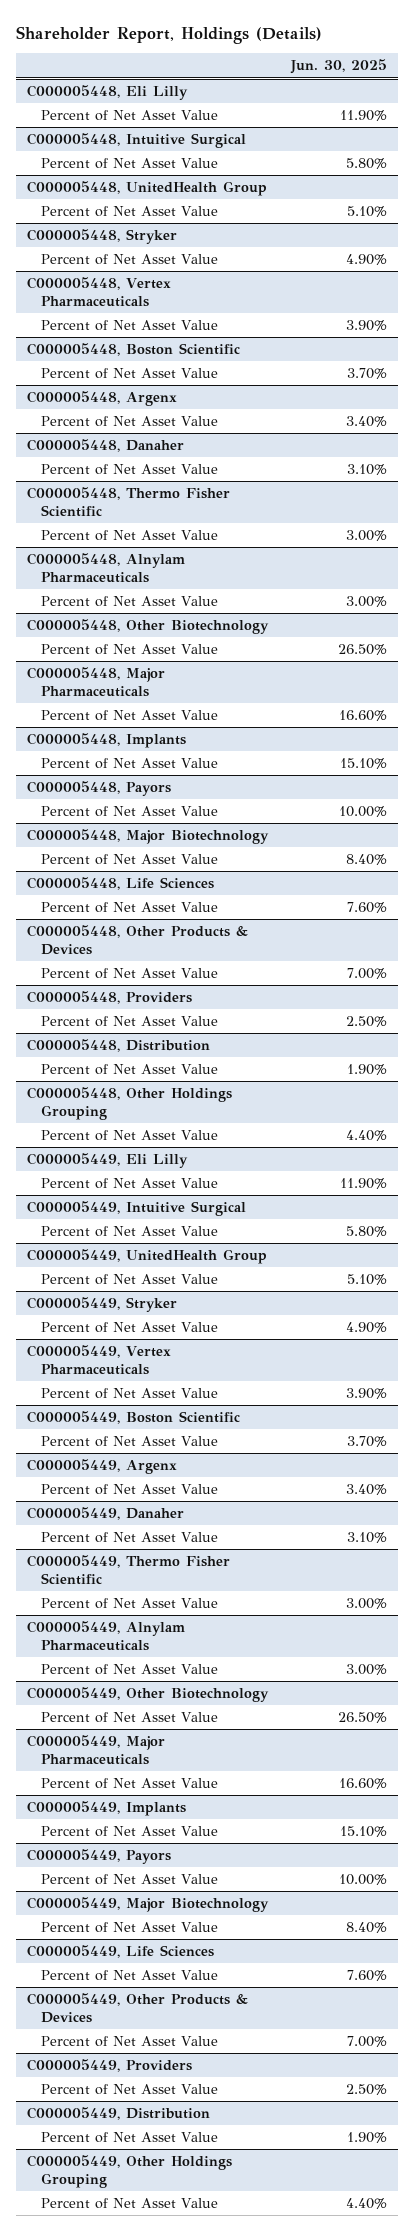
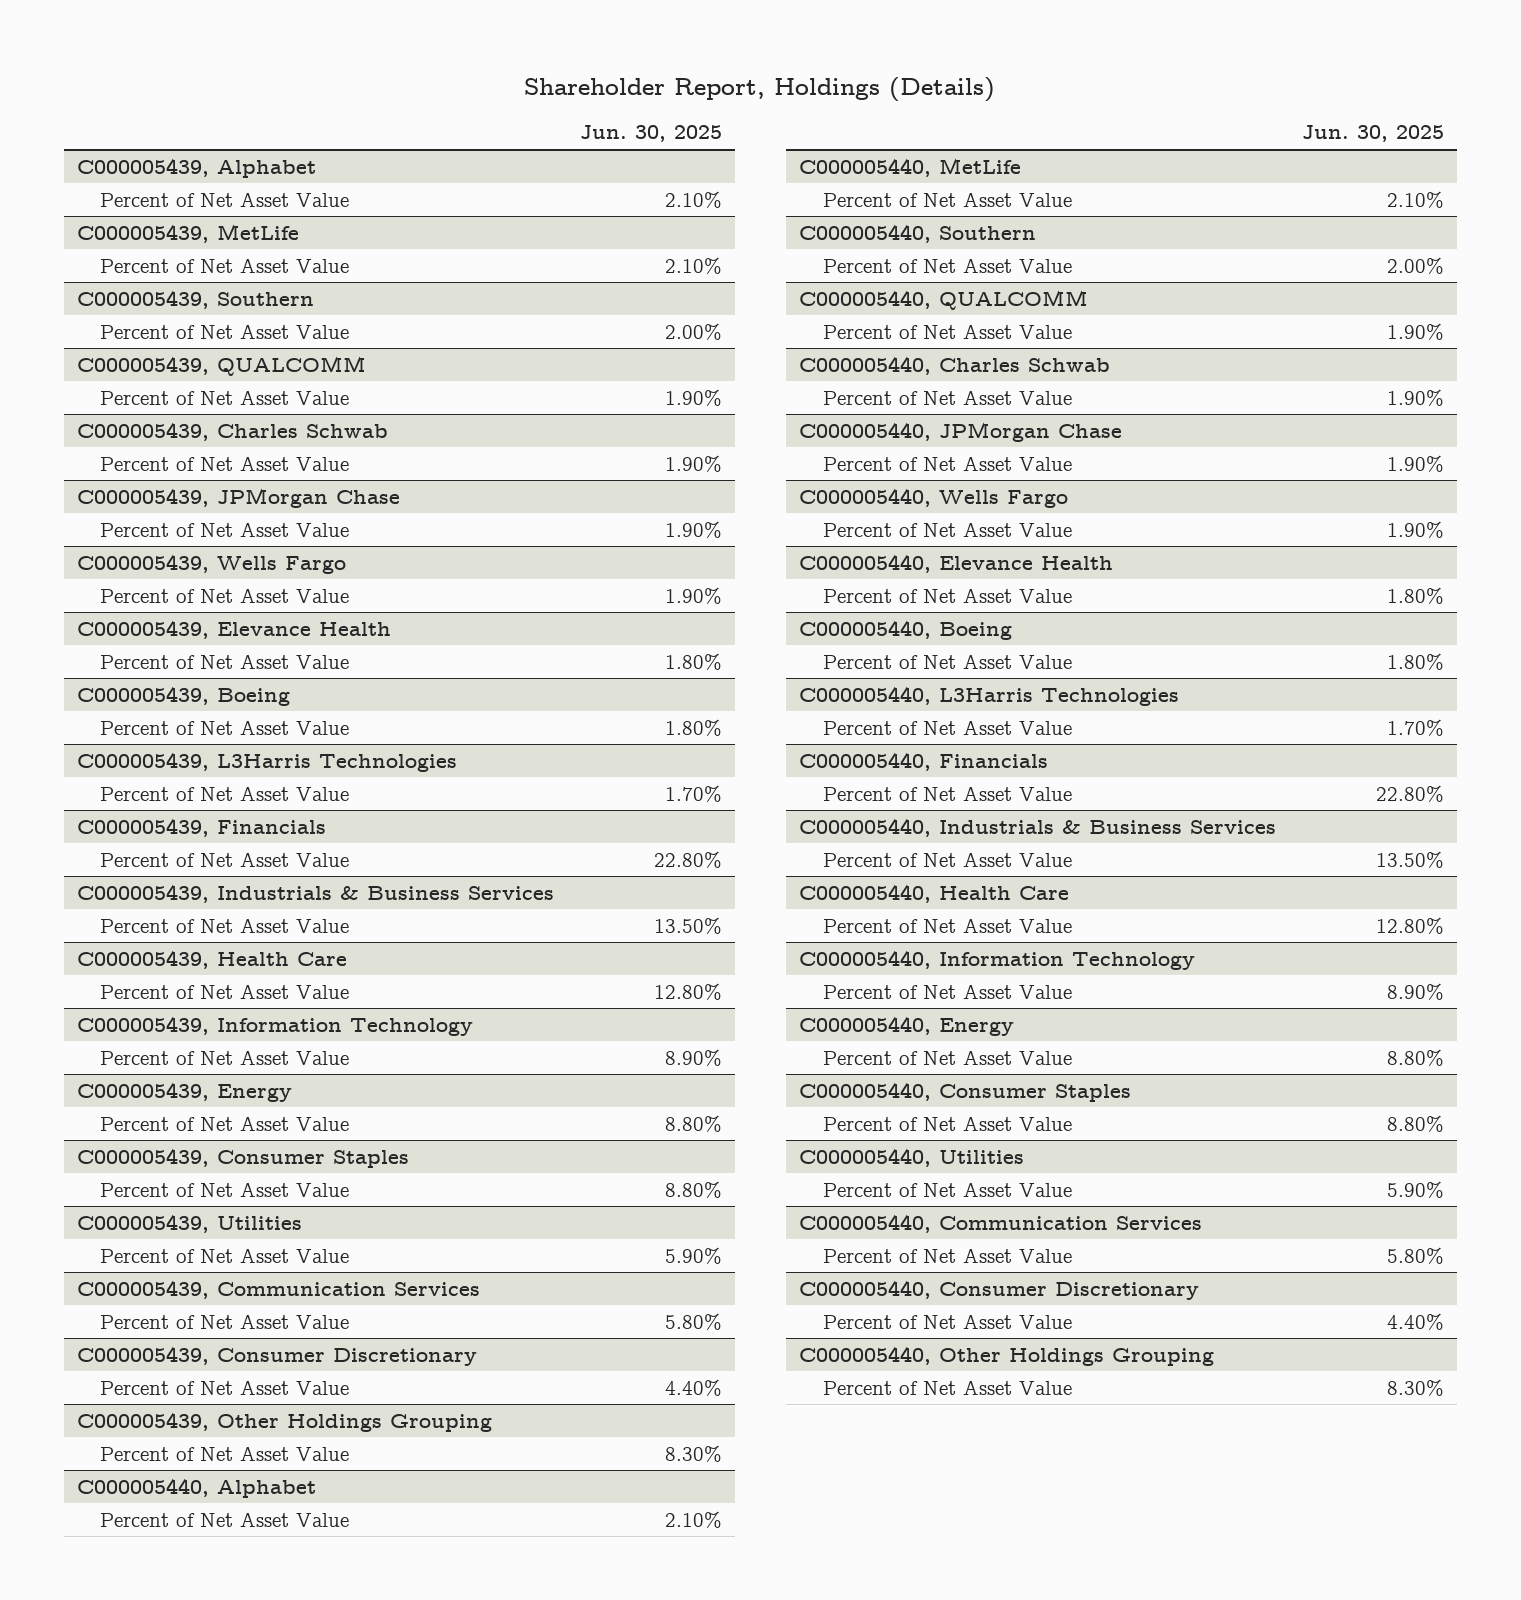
[27,85,189,101] C000005448, Eli Lilly -> none
[27,133,247,149] C000005448, Intuitive Surgical -> none
[27,181,268,197] C000005448, UnitedHealth Group -> none
[27,229,178,245] C000005448, Stryker -> none
[40,254,218,266] Percent of Net Asset Value -> none
[27,277,172,308] C000005448, Vertex Pharmaceuticals -> none
[40,320,218,332] Percent of Net Asset Value -> none
[27,343,241,357] C000005448, Boston Scientific -> none
[40,368,218,380] Percent of Net Asset Value -> none
[27,391,178,407] C000005448, Argenx -> none
[40,416,218,428] Percent of Net Asset Value -> none
[27,439,185,453] C000005448, Danaher -> none
[40,464,218,476] Percent of Net Asset Value -> none
[27,487,231,518] C000005448, Thermo Fisher Scientific -> none
[40,530,218,542] Percent of Net Asset Value -> none
[27,553,186,584] C000005448, Alnylam Pharmaceuticals -> none
[40,596,218,608] Percent of Net Asset Value -> none
[27,619,270,635] C000005448, Other Biotechnology -> none
[40,644,218,656] Percent of Net Asset Value -> none
[27,667,166,698] C000005448, Major Pharmaceuticals -> none
[40,710,218,722] Percent of Net Asset Value -> none
[27,733,187,749] C000005448, Implants -> none
[40,758,218,770] Percent of Net Asset Value -> none
[27,781,172,797] C000005448, Payors -> none
[40,806,218,818] Percent of Net Asset Value -> none
[27,829,270,845] C000005448, Major Biotechnology -> none
[40,854,218,866] Percent of Net Asset Value -> none
[27,877,215,891] C000005448, Life Sciences -> none
[40,902,218,914] Percent of Net Asset Value -> none
[27,925,249,956] C000005448, Other Products & Devices -> none
[40,968,218,980] Percent of Net Asset Value -> none
[27,991,193,1005] C000005448, Providers -> none
[40,1016,218,1028] Percent of Net Asset Value -> none
[27,1039,211,1053] C000005448, Distribution -> none
none -> [76,157,316,178] C000005439, Alphabet
[339,110,387,122] 11.90% -> [664,190,722,208] 2.10%
none -> [76,223,299,243] C000005439, MetLife
[345,158,387,170] 5.80% -> [664,256,722,274] 2.10%
none -> [76,289,314,309] C000005439, Southern
[346,206,387,218] 5.10% -> [664,322,722,340] 2.00%
none -> [76,355,366,376] C000005439, QUALCOMM
[27,1087,233,1121] C000005448, Other Holdings Grouping -> none
[27,1153,189,1169] C000005449, Eli Lilly -> none
[27,1201,247,1217] C000005449, Intuitive Surgical -> none
none -> [76,421,388,441] C000005439, Charles Schwab
[345,1130,387,1142] 4.40% -> [664,454,722,472] 1.90%
none -> [76,487,400,508] C000005439, JPMorgan Chase
[339,1178,387,1190] 11.90% -> [664,520,722,538] 1.90%
none -> [76,553,346,574] C000005439, Wells Fargo
none -> [100,587,350,603] Percent of Net Asset Value
none -> [76,619,391,639] C000005439, Elevance Health
none -> [100,653,350,669] Percent of Net Asset Value
none -> [76,685,290,706] C000005439, Boeing
none -> [100,719,350,735] Percent of Net Asset Value
none -> [76,751,457,772] C000005439, L3Harris Technologies
none -> [100,785,350,801] Percent of Net Asset Value
none -> [76,817,326,837] C000005439, Financials
none -> [100,851,350,867] Percent of Net Asset Value
none -> [76,883,554,903] C000005439, Industrials & Business Services
none -> [100,917,350,933] Percent of Net Asset Value
none -> [76,949,347,969] C000005439, Health Care
none -> [100,983,350,999] Percent of Net Asset Value
none -> [76,1015,473,1036] C000005439, Information Technology
none -> [100,1049,350,1065] Percent of Net Asset Value
none -> [76,1081,292,1102] C000005439, Energy
none -> [100,1115,350,1131] Percent of Net Asset Value
none -> [76,1147,409,1168] C000005439, Consumer Staples
none -> [100,1181,350,1197] Percent of Net Asset Value
none -> [76,1213,302,1233] C000005439, Utilities
none -> [100,1247,350,1263] Percent of Net Asset Value
none -> [76,1279,480,1299] C000005439, Communication Services
[27,1249,268,1265] C000005449, UnitedHealth Group -> none
[27,1297,178,1313] C000005449, Stryker -> none
[27,1345,172,1376] C000005449, Vertex Pharmaceuticals -> none
[27,1411,241,1425] C000005449, Boston Scientific -> none
[27,1459,178,1475] C000005449, Argenx -> none
[27,1507,185,1521] C000005449, Danaher -> none
[40,1532,218,1544] Percent of Net Asset Value -> none
[27,1555,231,1586] C000005449, Thermo Fisher Scientific -> none
[40,1598,218,1610] Percent of Net Asset Value -> none
[27,1621,186,1652] C000005449, Alnylam Pharmaceuticals -> none
[40,1664,218,1676] Percent of Net Asset Value -> none
[27,1687,270,1703] C000005449, Other Biotechnology -> none
[40,1712,218,1724] Percent of Net Asset Value -> none
[27,1735,166,1766] C000005449, Major Pharmaceuticals -> none
[40,1778,218,1790] Percent of Net Asset Value -> none
[27,1801,187,1817] C000005449, Implants -> none
[40,1826,218,1838] Percent of Net Asset Value -> none
[27,1849,172,1865] C000005449, Payors -> none
[40,1874,218,1886] Percent of Net Asset Value -> none
[27,1897,270,1913] C000005449, Major Biotechnology -> none
[40,1922,218,1934] Percent of Net Asset Value -> none
[27,1945,215,1959] C000005449, Life Sciences -> none
[40,1970,218,1982] Percent of Net Asset Value -> none
[27,1993,249,2024] C000005449, Other Products & Devices -> none
[40,2036,218,2048] Percent of Net Asset Value -> none
[27,2059,193,2073] C000005449, Providers -> none
[40,2084,218,2096] Percent of Net Asset Value -> none
[27,2107,211,2121] C000005449, Distribution -> none
none -> [76,1345,477,1366] C000005439, Consumer Discretionary
[346,1274,387,1286] 5.10% -> [664,1378,722,1396] 4.40%
none -> [76,1411,492,1432] C000005439, Other Holdings Grouping
[345,1322,387,1334] 4.90% -> [664,1444,722,1462] 8.30%
none -> [76,1477,316,1498] C000005440, Alphabet
[345,1388,387,1400] 3.90% -> [664,1510,722,1528] 2.10%
none -> [798,157,1021,177] C000005440, MetLife
[346,1436,387,1448] 3.70% -> [1387,190,1445,208] 2.10%
none -> [798,223,1036,243] C000005440, Southern
[345,1484,387,1496] 3.40% -> [1387,256,1445,274] 2.00%
none -> [798,289,1088,310] C000005440, QUALCOMM
[27,2155,233,2189] C000005449, Other Holdings Grouping -> none
none -> [798,355,1110,375] C000005440, Charles Schwab
none -> [822,389,1072,405] Percent of Net Asset Value
none -> [798,421,1122,442] C000005440, JPMorgan Chase
none -> [822,455,1072,471] Percent of Net Asset Value
none -> [798,487,1068,508] C000005440, Wells Fargo
none -> [822,521,1072,537] Percent of Net Asset Value
none -> [798,553,1113,573] C000005440, Elevance Health
none -> [822,587,1072,603] Percent of Net Asset Value
none -> [798,619,1012,640] C000005440, Boeing
none -> [822,653,1072,669] Percent of Net Asset Value
none -> [798,685,1179,706] C000005440, L3Harris Technologies
none -> [822,719,1072,735] Percent of Net Asset Value
none -> [798,751,1048,771] C000005440, Financials
none -> [822,785,1072,801] Percent of Net Asset Value
none -> [798,817,1276,837] C000005440, Industrials & Business Services
none -> [822,851,1072,867] Percent of Net Asset Value
none -> [798,883,1069,903] C000005440, Health Care
none -> [822,917,1072,933] Percent of Net Asset Value
none -> [798,949,1195,970] C000005440, Information Technology
none -> [822,983,1072,999] Percent of Net Asset Value
none -> [798,1015,1014,1036] C000005440, Energy
none -> [822,1049,1072,1065] Percent of Net Asset Value
none -> [798,1081,1131,1102] C000005440, Consumer Staples
none -> [822,1115,1072,1131] Percent of Net Asset Value
none -> [798,1147,1024,1167] C000005440, Utilities
none -> [822,1181,1072,1197] Percent of Net Asset Value
none -> [798,1213,1202,1233] C000005440, Communication Services
none -> [822,1247,1072,1263] Percent of Net Asset Value
none -> [798,1279,1199,1300] C000005440, Consumer Discretionary
none -> [798,1345,1214,1366] C000005440, Other Holdings Grouping
none -> [822,1379,1072,1395] Percent of Net Asset Value

